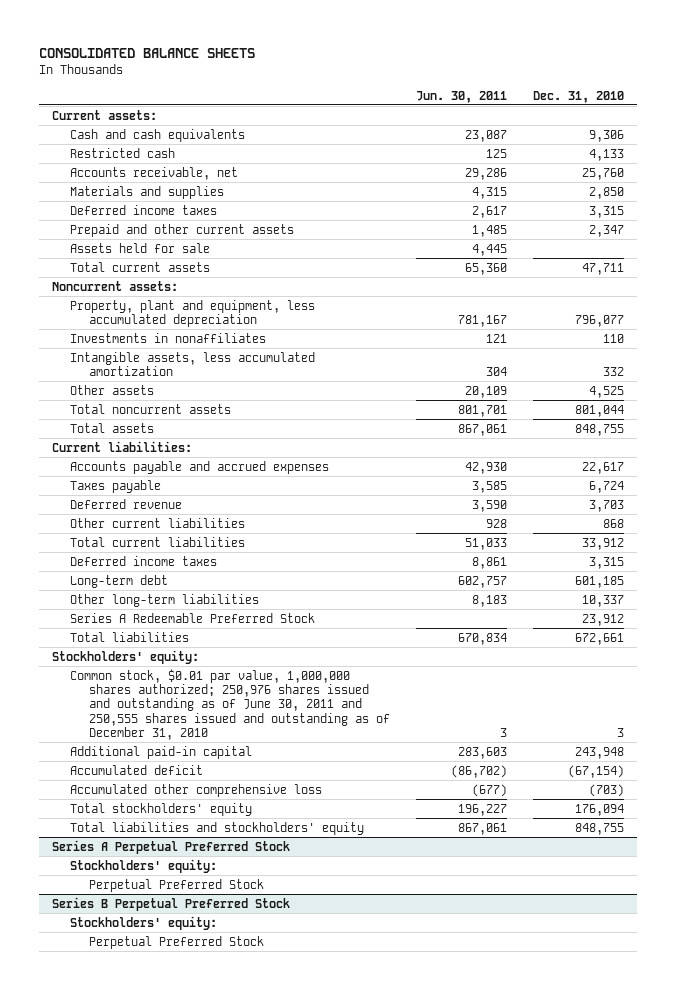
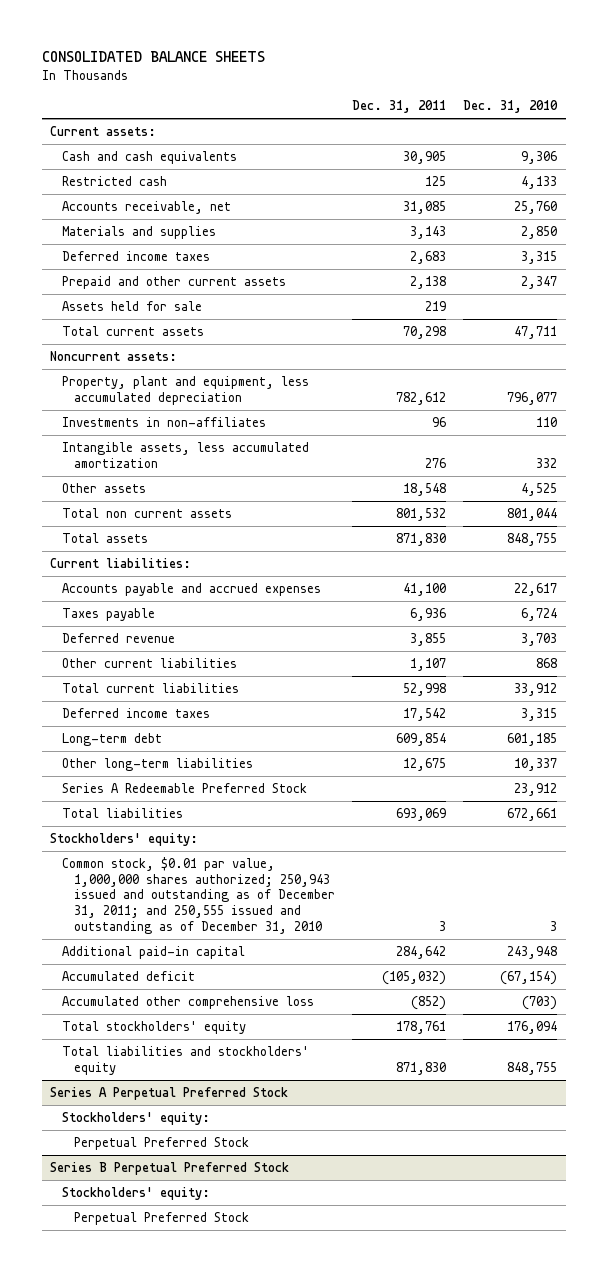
[415,90,507,103] Jun. 30, 2011 -> none
none -> [352,100,447,114] Dec. 31, 2011
[70,332,267,343] Investments in nonaffiliates -> [62,417,267,428] Investments in non-affiliates
[70,403,232,414] Total noncurrent assets -> [62,508,233,519] Total non current assets
[70,668,390,740] Common stock, $0.01 par value, 1,000,000 shares authorized; 250,976 shares issued and outstanding as of June 30, 2011 and 250,555 shares issued and outstanding as of December 31, 2010 -> [62,857,336,934] Common stock, $0.01 par value, 1,000,000 shares authorized; 250,943 issued and outstanding as of December 31, 2011; and 250,555 issued and outstanding as of December 31, 2010

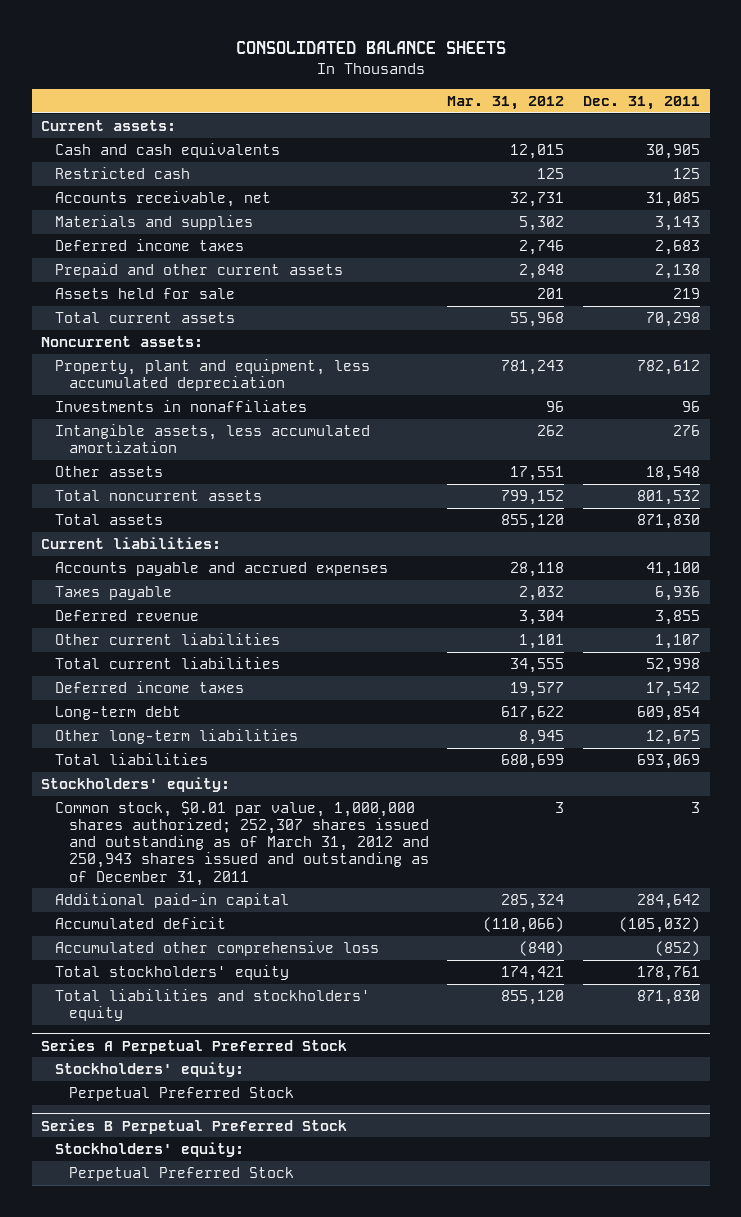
[463,100,559,114] Dec. 31, 2010 -> none
none -> [447,95,565,110] Mar. 31, 2012
[62,417,267,428] Investments in non-affiliates -> [54,399,307,412] Investments in nonaffiliates
[62,508,233,519] Total non current assets -> [54,489,262,501] Total noncurrent assets
[62,783,308,794] Series A Redeemable Preferred Stock -> none
[62,857,336,934] Common stock, $0.01 par value, 1,000,000 shares authorized; 250,943 issued and outstanding as of December 31, 2011; and 250,555 issued and outstanding as of December 31, 2010 -> [54,800,429,886] Common stock, $0.01 par value, 1,000,000 shares authorized; 252,307 shares issued and outstanding as of March 31, 2012 and 250,943 shares issued and outstanding as of December 31, 2011

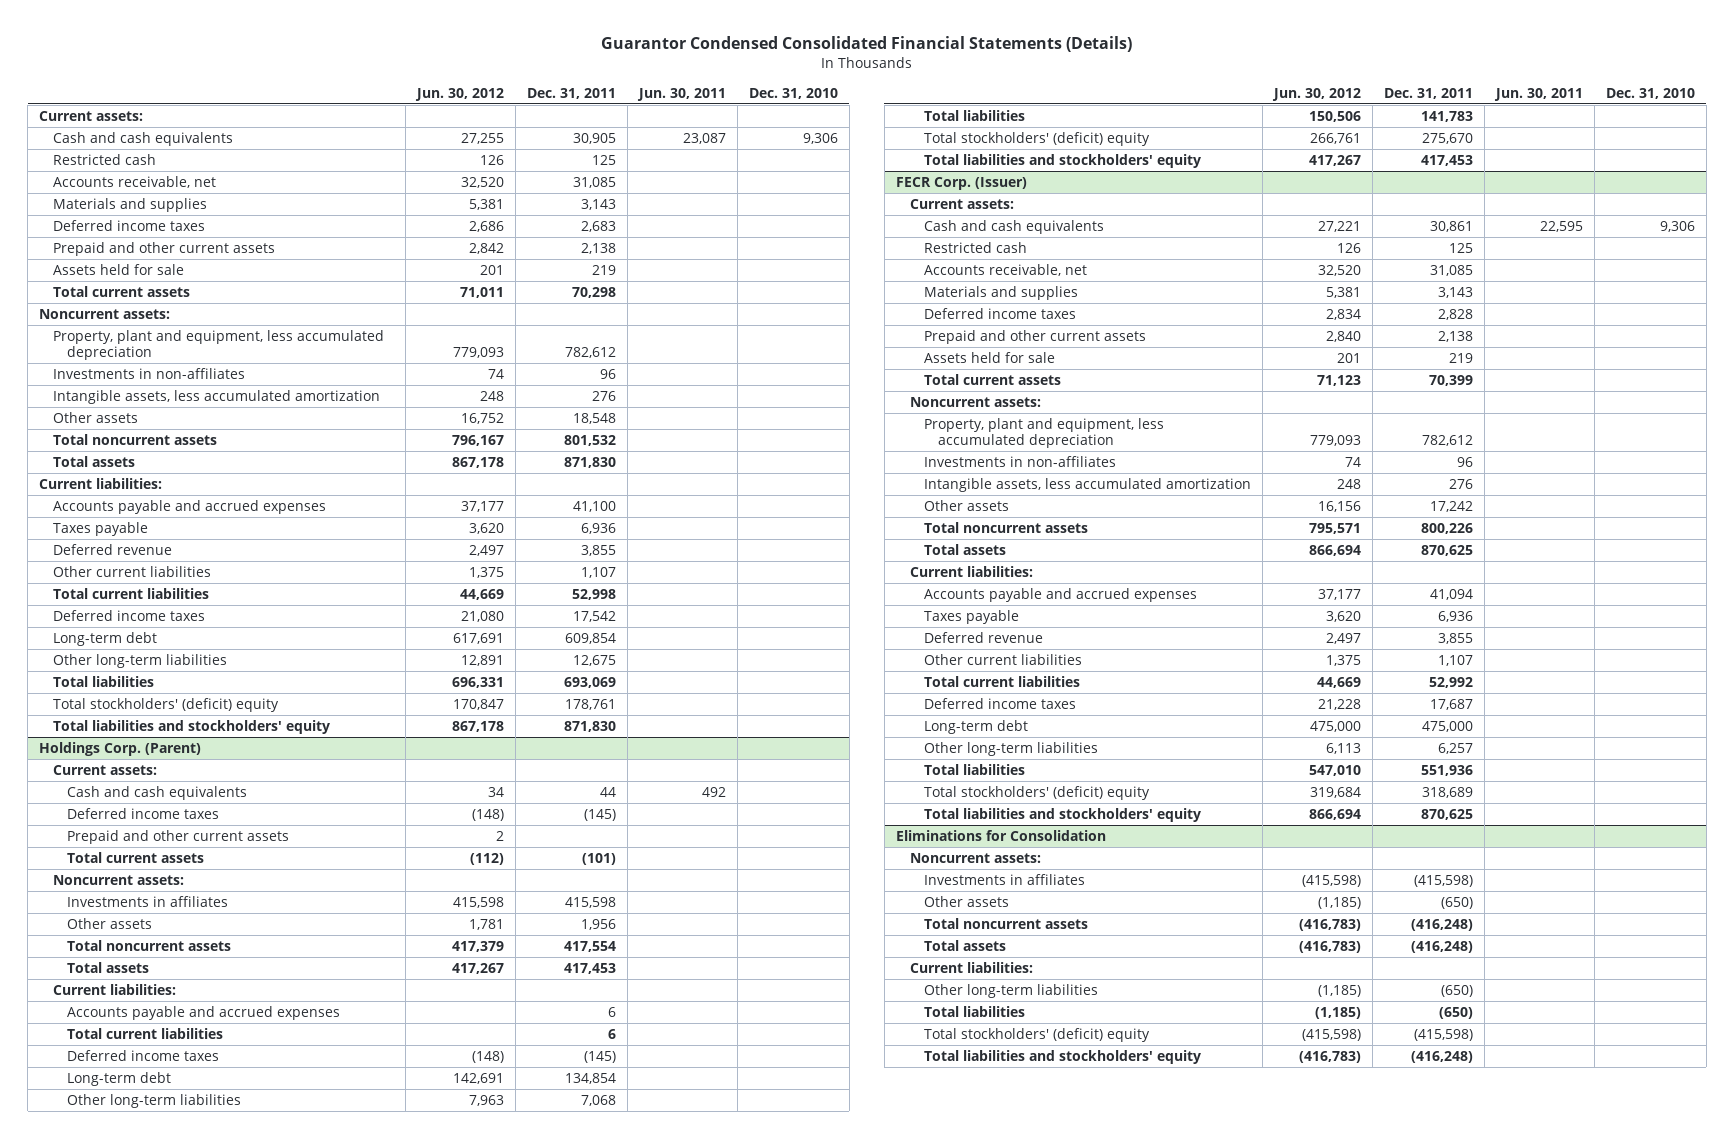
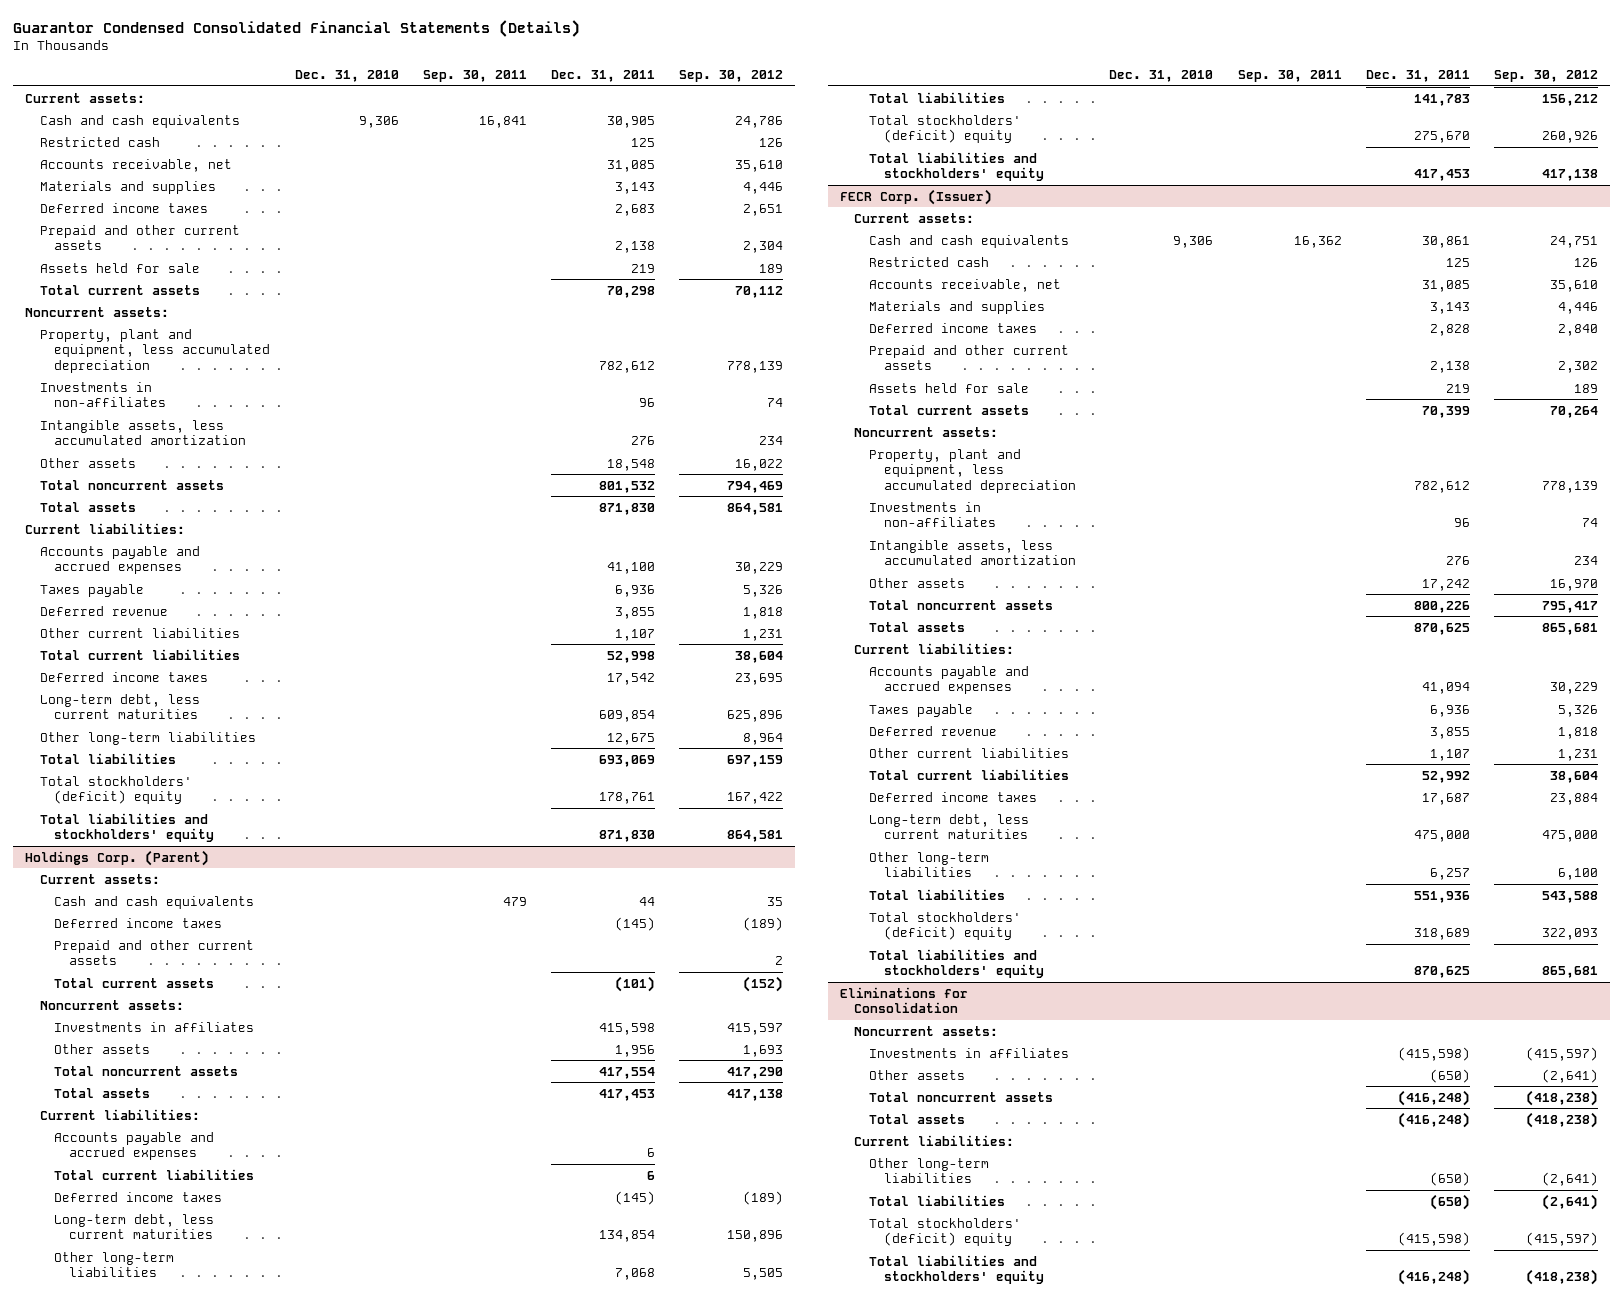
[414,87,504,101] Jun. 30, 2012 -> none
[636,87,726,101] Jun. 30, 2011 -> none
none -> [422,69,527,82] Sep. 30, 2011
none -> [679,69,784,82] Sep. 30, 2012
[52,631,157,646] Long-term debt -> [39,693,200,720] Long-term debt, less current maturities
[66,1071,171,1086] Long-term debt -> [54,1213,215,1240] Long-term debt, less current maturities
[923,719,1028,734] Long-term debt -> [869,813,1030,840] Long-term debt, less current maturities

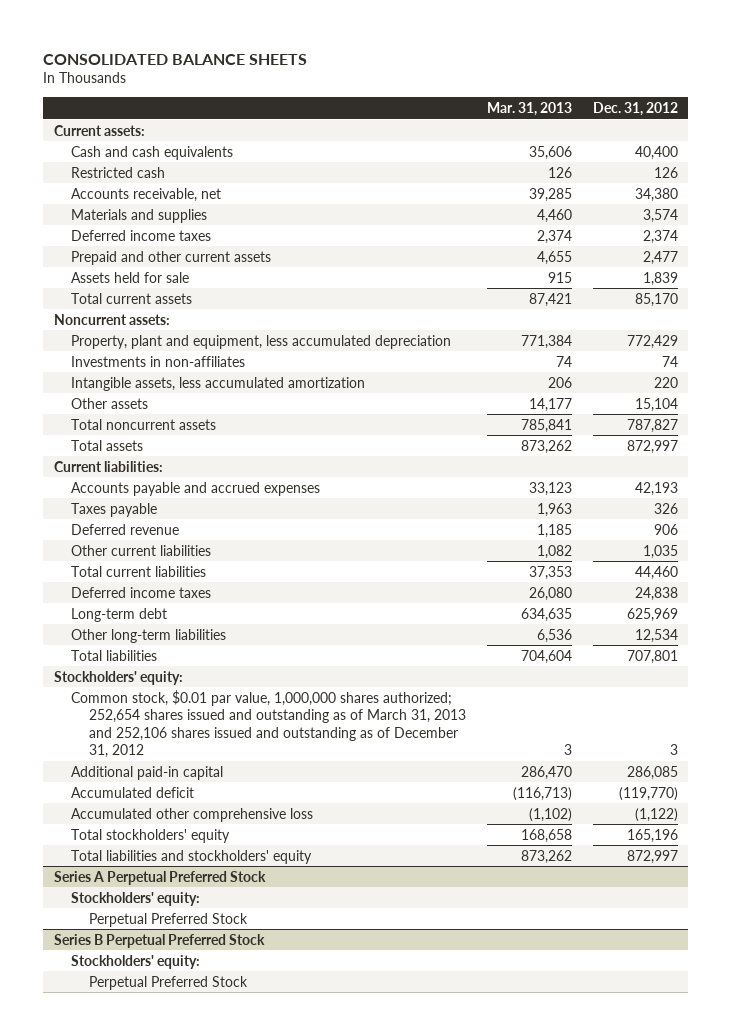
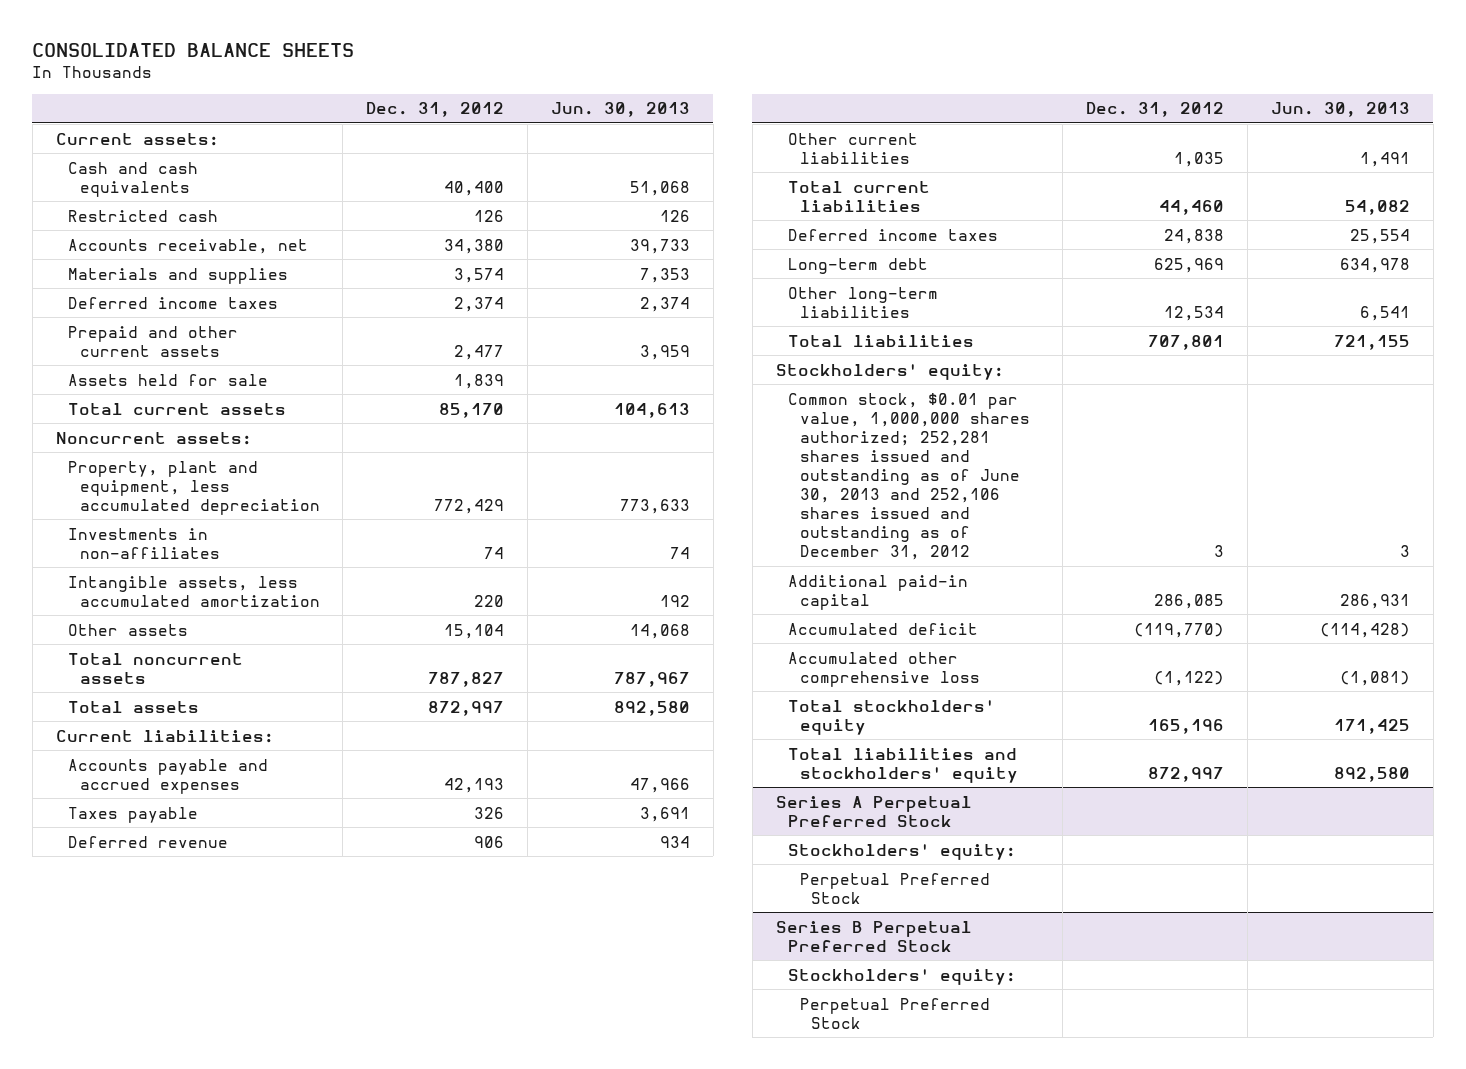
[486,102,572,117] Mar. 31, 2013 -> none
none -> [550,102,690,118] Jun. 30, 2013
[71,689,466,759] Common stock, $0.01 par value, 1,000,000 shares authorized; 252,654 shares issued and outstanding as of March 31, 2013 and 252,106 shares issued and outstanding as of December 31, 2012 -> [787,392,1030,561] Common stock, $0.01 par value, 1,000,000 shares authorized; 252,281 shares issued and outstanding as of June 30, 2013 and 252,106 shares issued and outstanding as of December 31, 2012

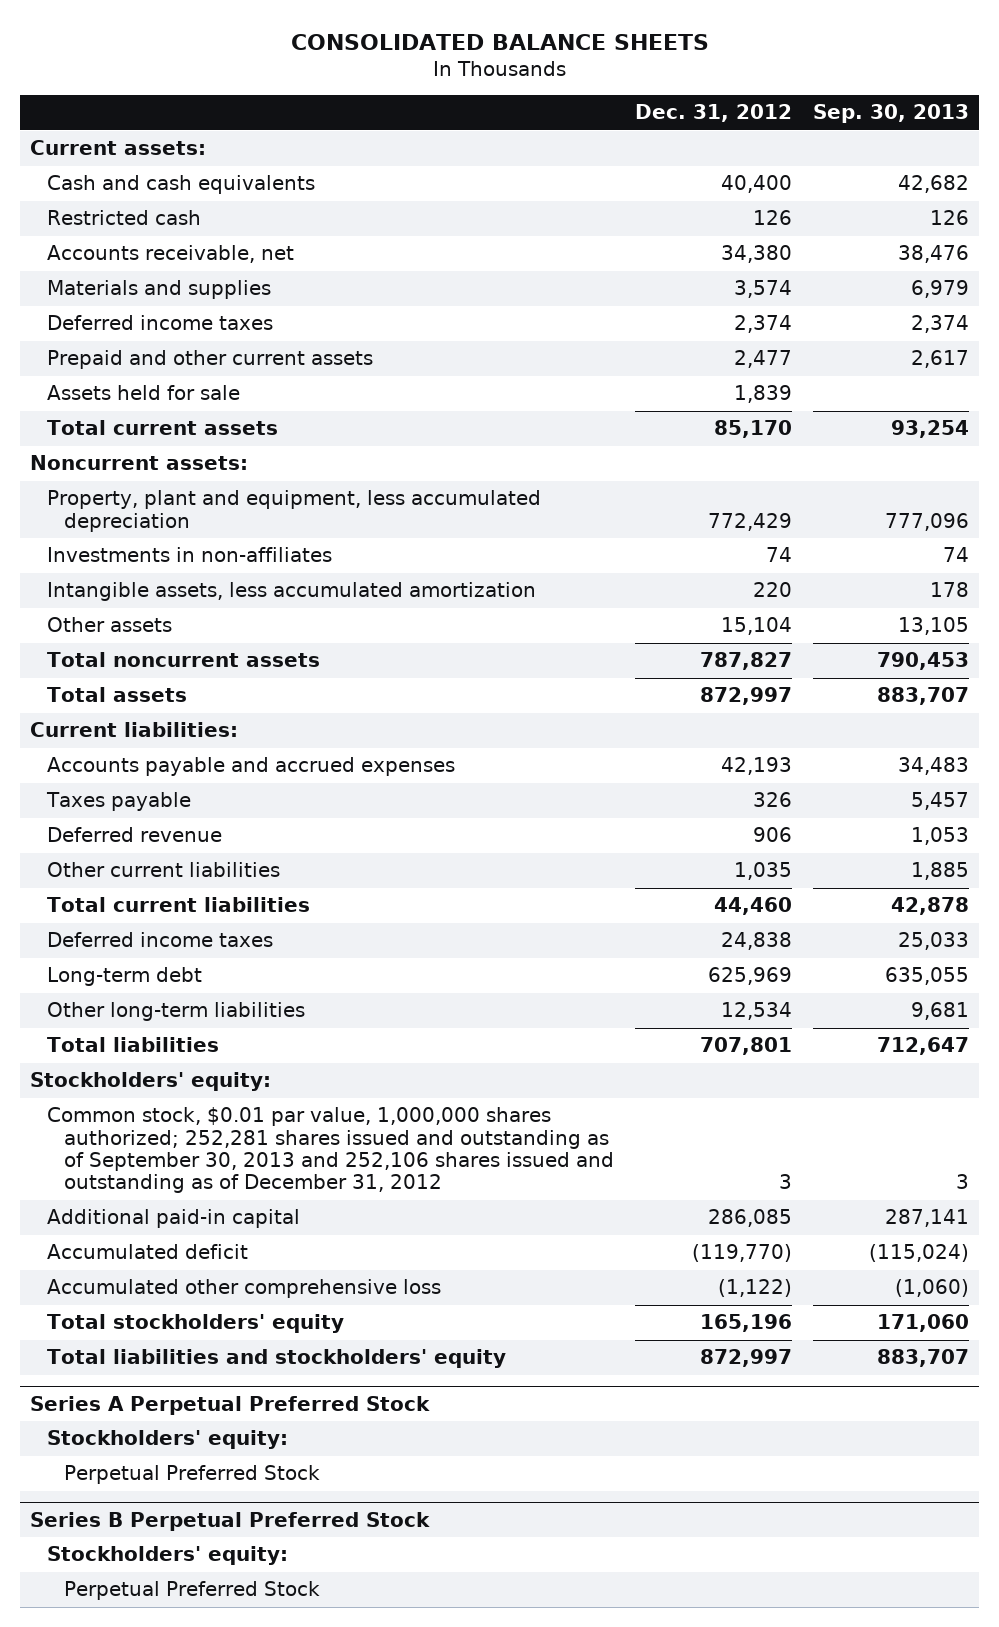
[550,102,690,118] Jun. 30, 2013 -> none
none -> [812,104,969,124] Sep. 30, 2013
[787,392,1030,561] Common stock, $0.01 par value, 1,000,000 shares authorized; 252,281 shares issued and outstanding as of June 30, 2013 and 252,106 shares issued and outstanding as of December 31, 2012 -> [47,1107,614,1194] Common stock, $0.01 par value, 1,000,000 shares authorized; 252,281 shares issued and outstanding as of September 30, 2013 and 252,106 shares issued and outstanding as of December 31, 2012

